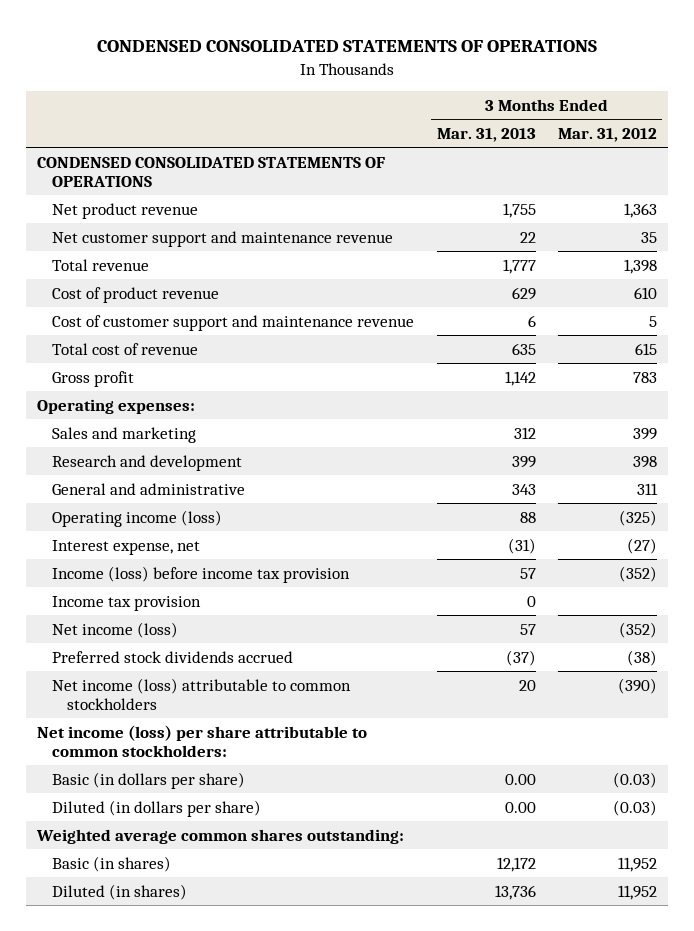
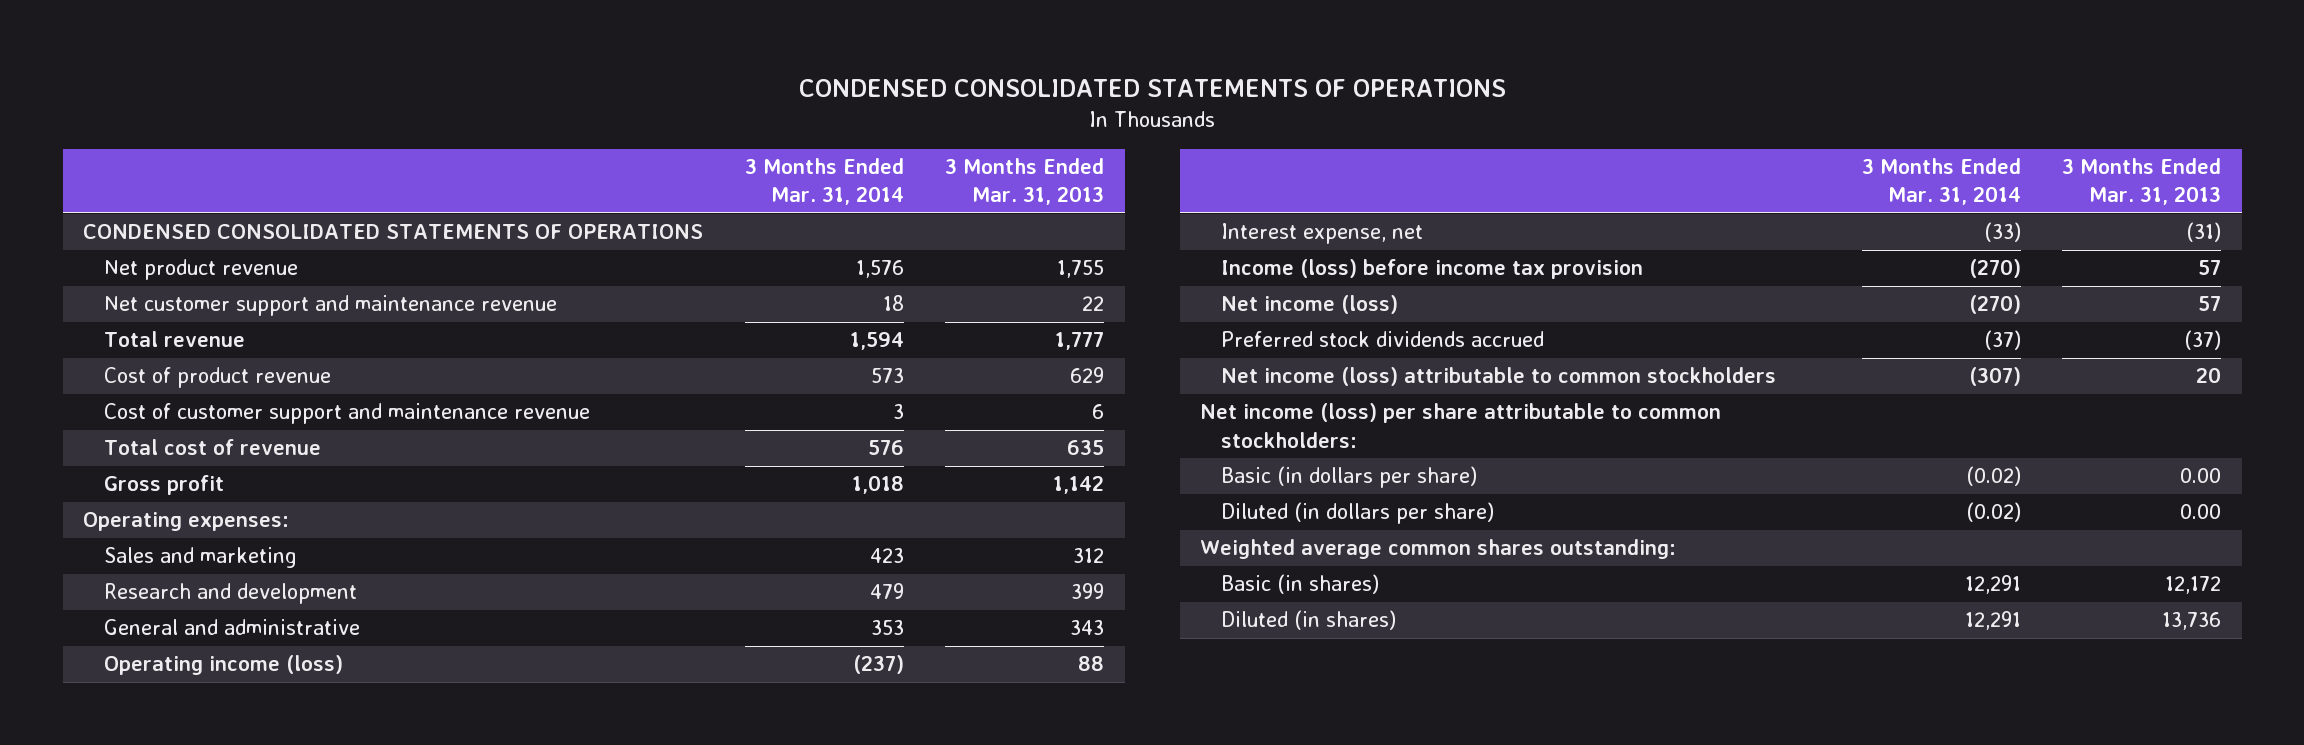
[557,127,657,142] Mar. 31, 2012 -> none
none -> [744,157,904,206] 3 Months Ended Mar. 31, 2014
[52,595,202,611] Income tax provision -> none

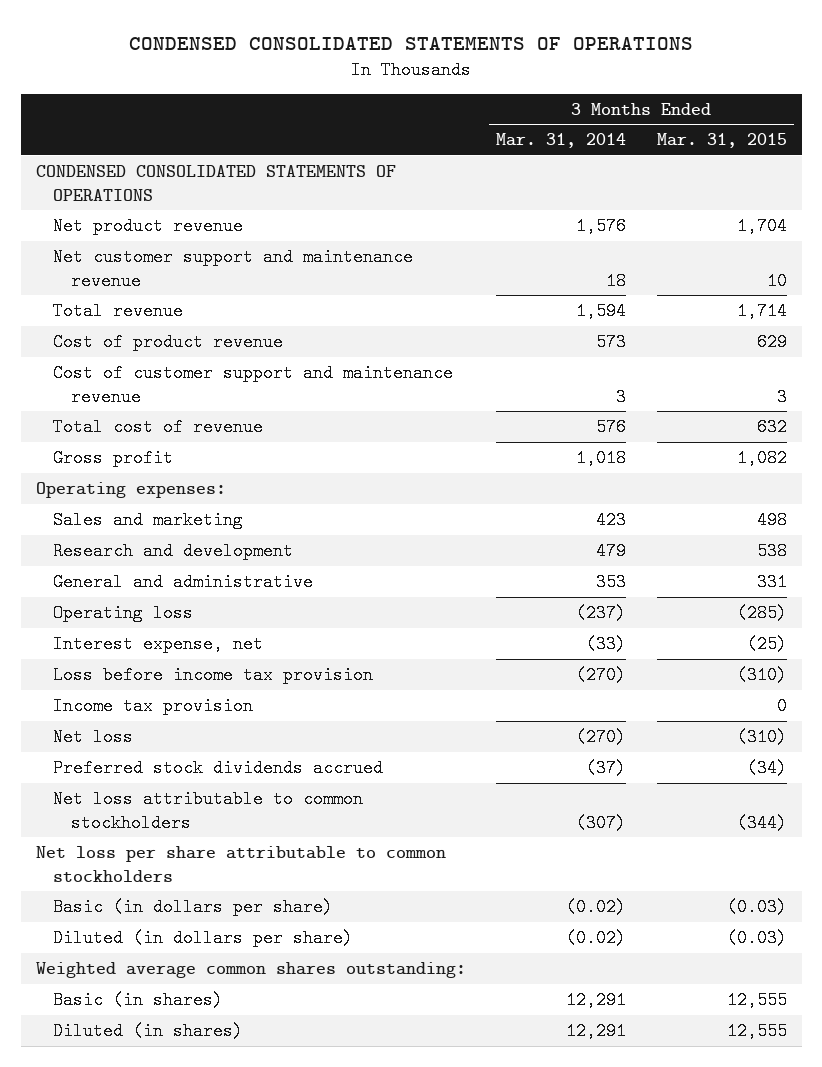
[944,157,1104,206] 3 Months Ended Mar. 31, 2013 -> none
none -> [656,133,787,149] Mar. 31, 2015
[104,655,344,676] Operating income (loss) -> [53,603,194,622] Operating loss
[1221,259,1644,280] Income (loss) before income tax provision -> [53,665,374,684] Loss before income tax provision
none -> [53,696,254,715] Income tax provision
[1221,295,1399,315] Net income (loss) -> [53,727,134,746] Net loss
[1221,367,1777,387] Net income (loss) attributable to common stockholders -> [53,789,364,832] Net loss attributable to common stockholders
[1200,403,1722,448] Net income (loss) per share attributable to common stockholders: -> [35,845,446,882] Net loss per share attributable to common stockholders

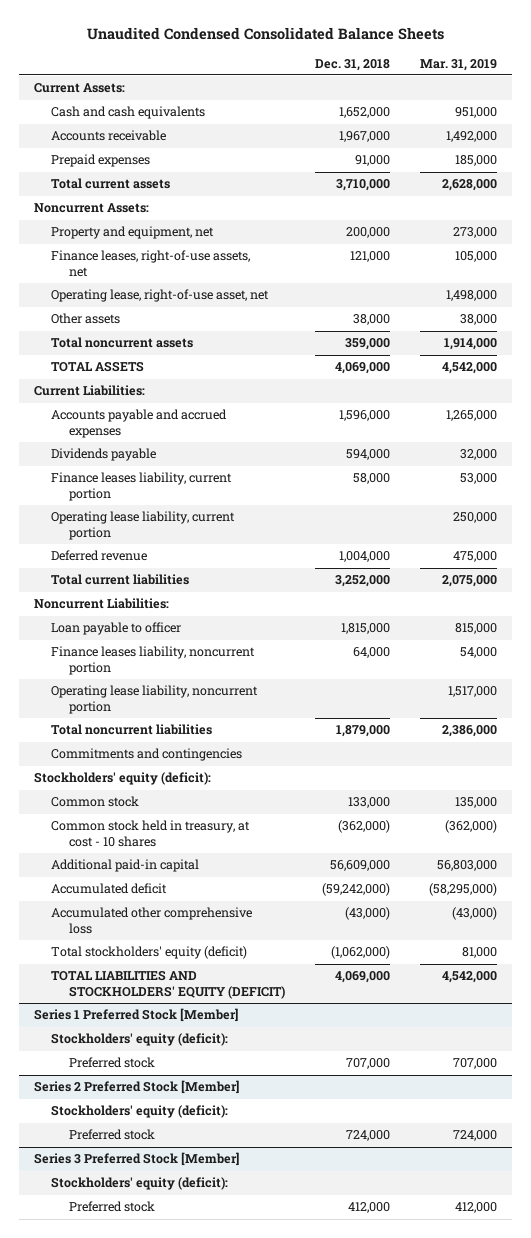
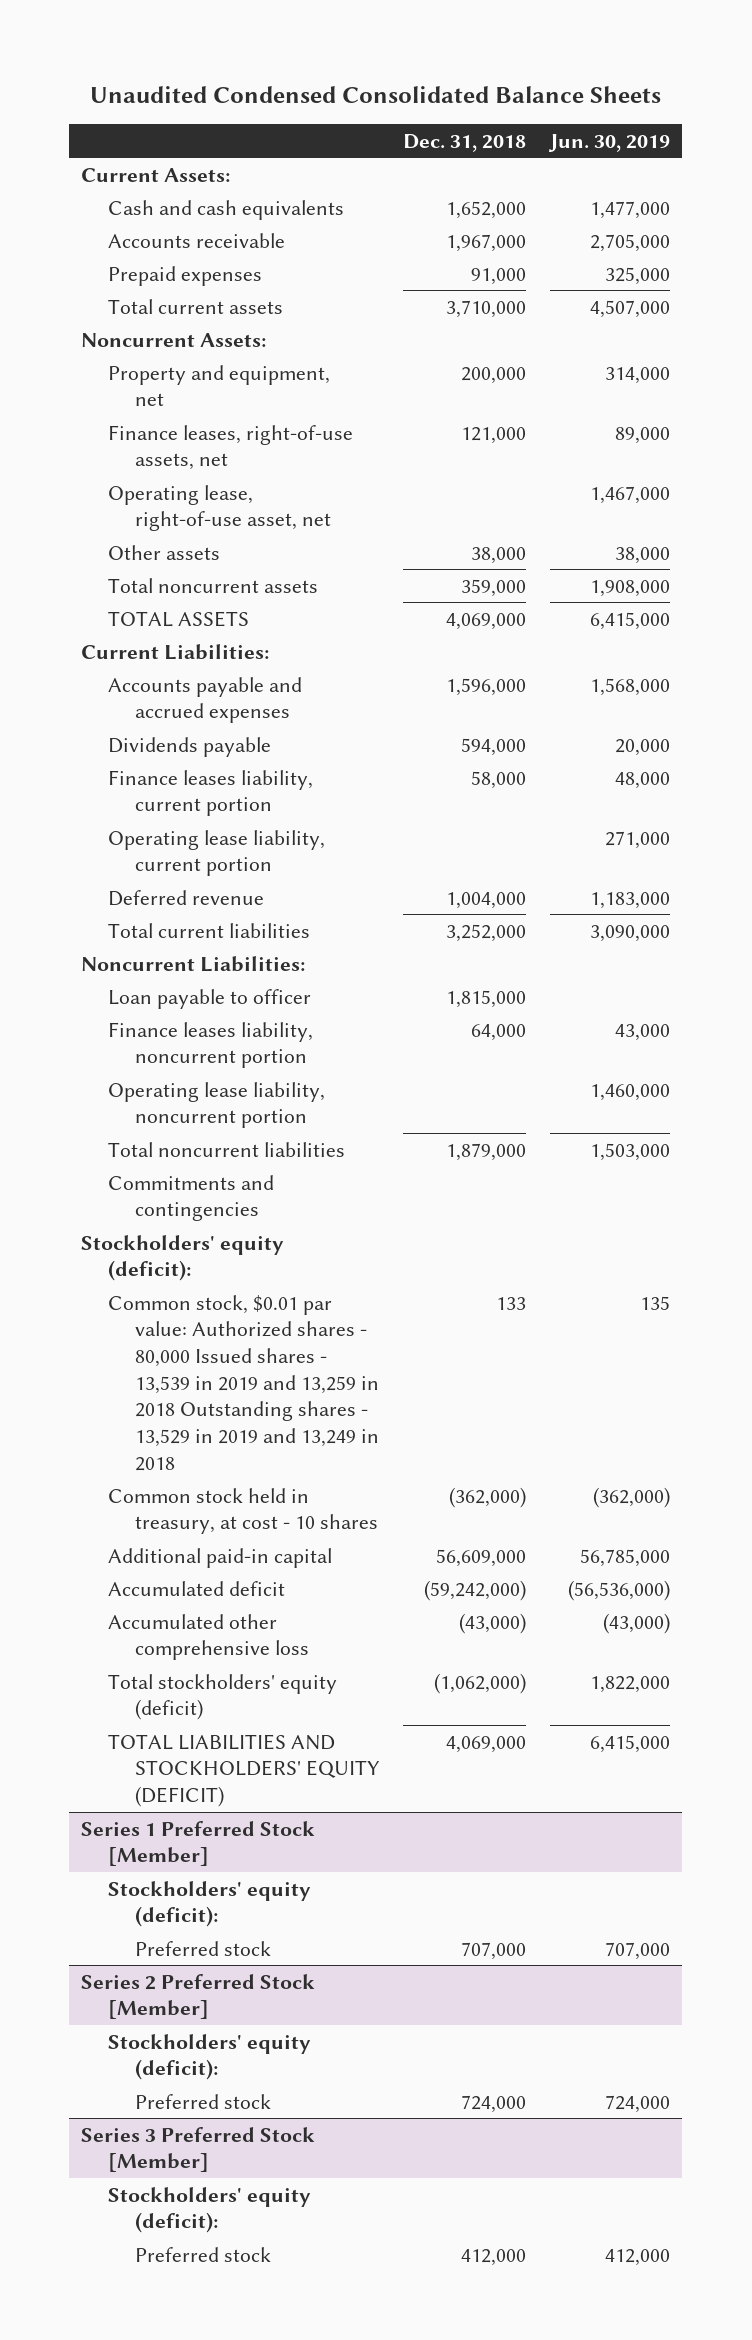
[420,58,498,71] Mar. 31, 2019 -> none
none -> [548,133,671,152] Jun. 30, 2019
[51,796,140,808] Common stock -> none
none -> [107,1294,379,1471] Common stock, $0.01 par value: Authorized shares - 80,000 Issued shares - 13,539 in 2019 and 13,259 in 2018 Outstanding shares - 13,529 in 2019 and 13,249 in 2018

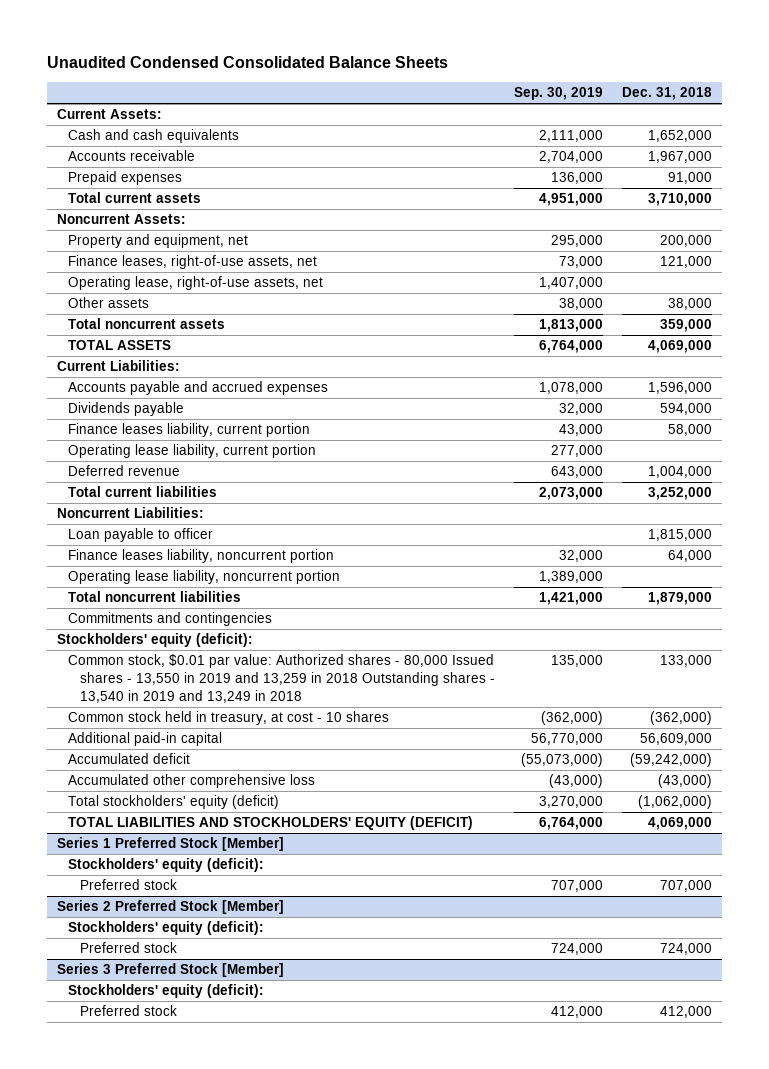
[548,133,671,152] Jun. 30, 2019 -> none
none -> [514,87,604,101] Sep. 30, 2019
[107,484,331,532] Operating lease, right-of-use asset, net -> [68,276,324,291] Operating lease, right-of-use assets, net
[107,1294,379,1471] Common stock, $0.01 par value: Authorized shares - 80,000 Issued shares - 13,539 in 2019 and 13,259 in 2018 Outstanding shares - 13,529 in 2019 and 13,249 in 2018 -> [68,654,495,703] Common stock, $0.01 par value: Authorized shares - 80,000 Issued shares - 13,550 in 2019 and 13,259 in 2018 Outstanding shares - 13,540 in 2019 and 13,249 in 2018
[496,1296,527,1310] 133 -> [660,655,713,668] 133,000

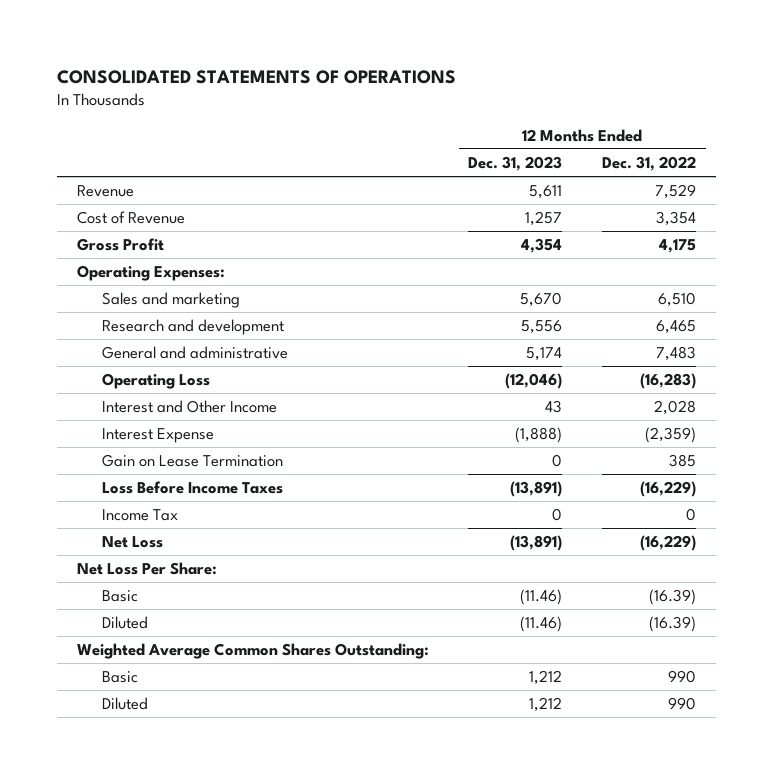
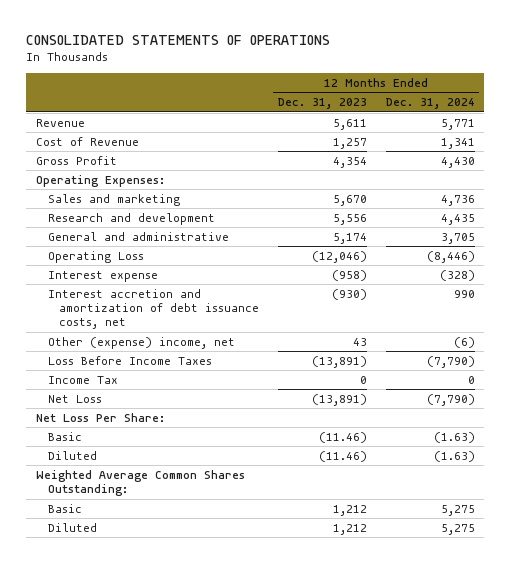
[602,156,697,172] Dec. 31, 2022 -> none
none -> [385,98,475,110] Dec. 31, 2024
[102,400,278,414] Interest and Other Income -> none
[102,454,284,468] Gain on Lease Termination -> none
[102,428,215,444] Interest Expense -> [47,270,158,282] Interest expense
[515,427,563,444] (1,888) -> [331,269,367,281] (958)
none -> [47,288,260,330] Interest accretion and amortization of debt issuance costs, net
none -> [47,336,235,349] Other (expense) income, net

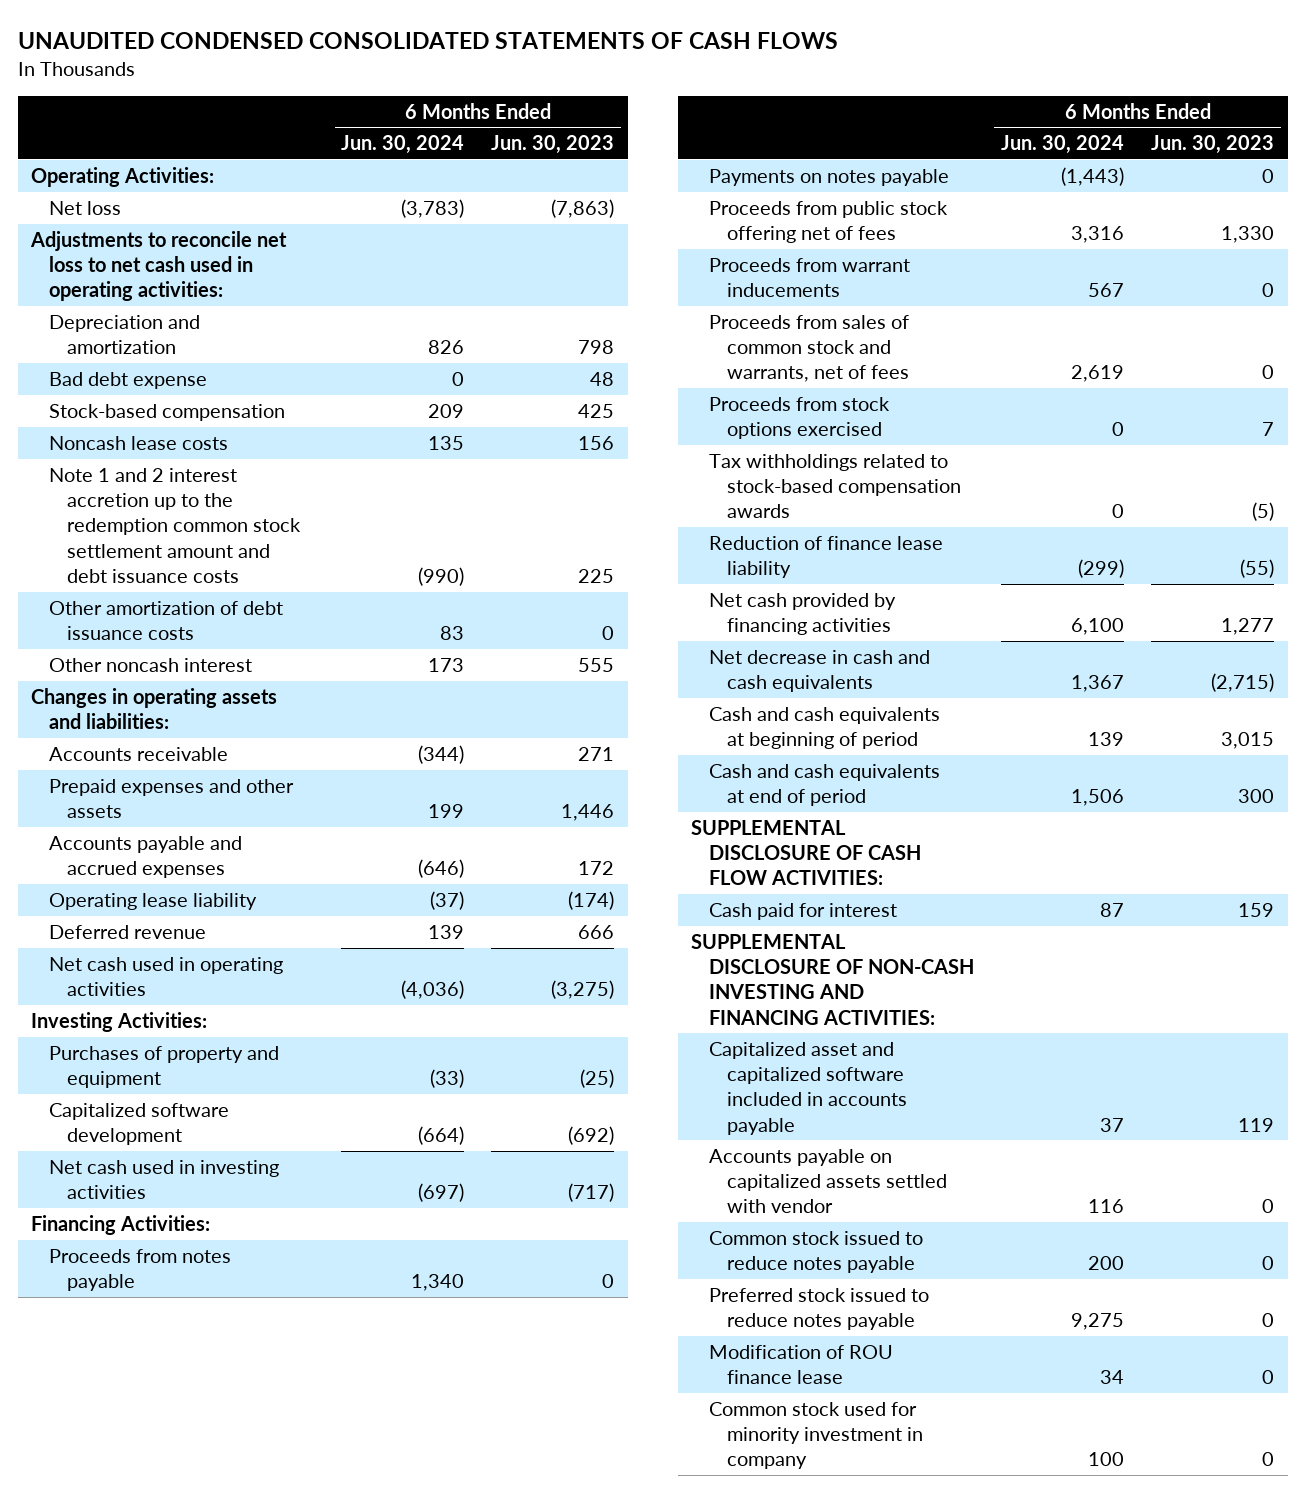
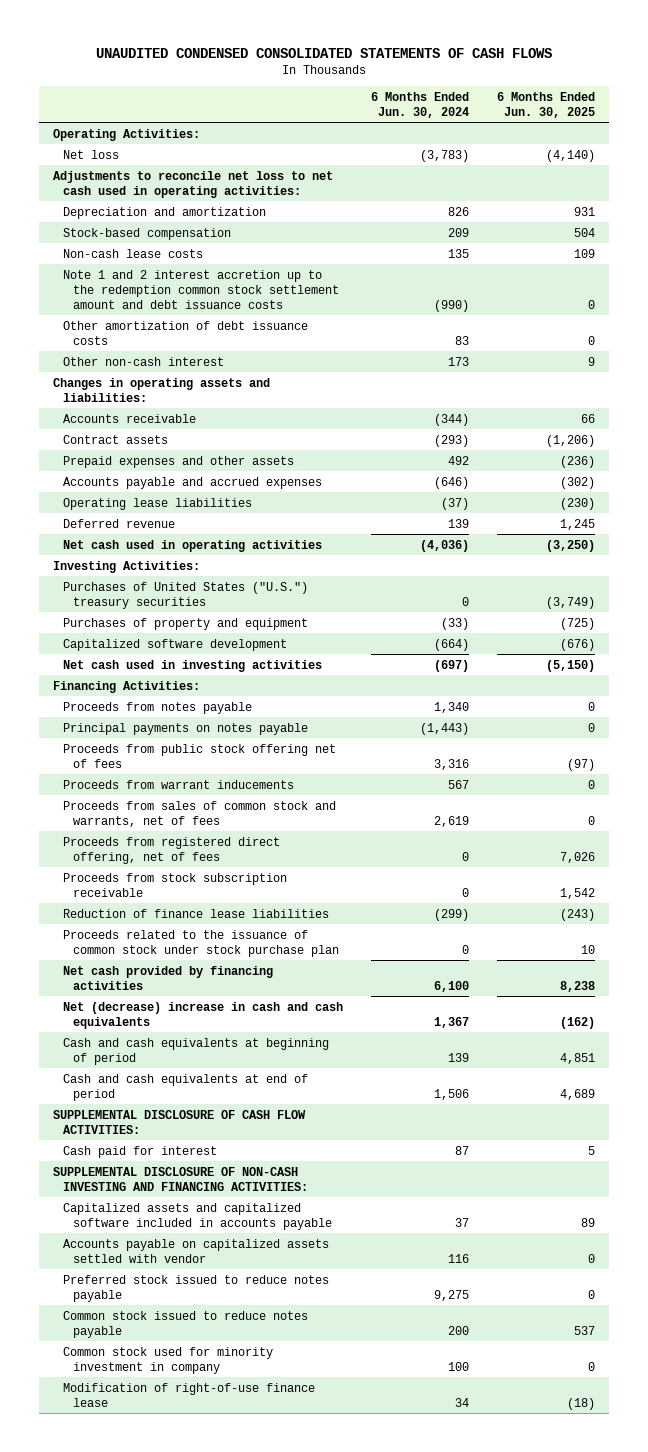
[491,135,615,155] Jun. 30, 2023 -> none
none -> [497,91,596,118] 6 Months Ended Jun. 30, 2025
[49,371,208,389] Bad debt expense -> none
[49,435,229,450] Noncash lease costs -> [62,248,203,258] Non-cash lease costs
[49,657,253,672] Other noncash interest -> [62,356,224,366] Other non-cash interest
none -> [62,434,168,444] Contract assets
[428,804,465,819] 199 -> [448,455,470,465] 492
[49,892,258,910] Operating lease liability -> [62,497,252,510] Operating lease liabilities
none -> [62,581,308,609] Purchases of United States ("U.S.") treasury securities
[709,168,950,186] Payments on notes payable -> [62,722,308,735] Principal payments on notes payable
[709,396,891,440] Proceeds from stock options exercised -> none
[709,453,962,519] Tax withholdings related to stock-based compensation awards -> none
none -> [62,836,280,864] Proceeds from registered direct offering, net of fees
none -> [62,872,287,897] Proceeds from stock subscription receivable
[709,535,944,579] Reduction of finance lease liability -> [62,908,329,918] Reduction of finance lease liabilities
none -> [62,929,340,957] Proceeds related to the issuance of common stock under stock purchase plan
[709,649,931,693] Net decrease in cash and cash equivalents -> [62,1001,343,1029] Net (decrease) increase in cash and cash equivalents
[709,1041,908,1135] Capitalized asset and capitalized software included in accounts payable -> [62,1202,333,1230] Capitalized assets and capitalized software included in accounts payable
[709,1344,894,1385] Modification of ROU finance lease -> none
[709,1230,924,1274] Common stock issued to reduce notes payable -> [62,1310,308,1338] Common stock issued to reduce notes payable
none -> [62,1382,315,1407] Modification of right-of-use finance lease

